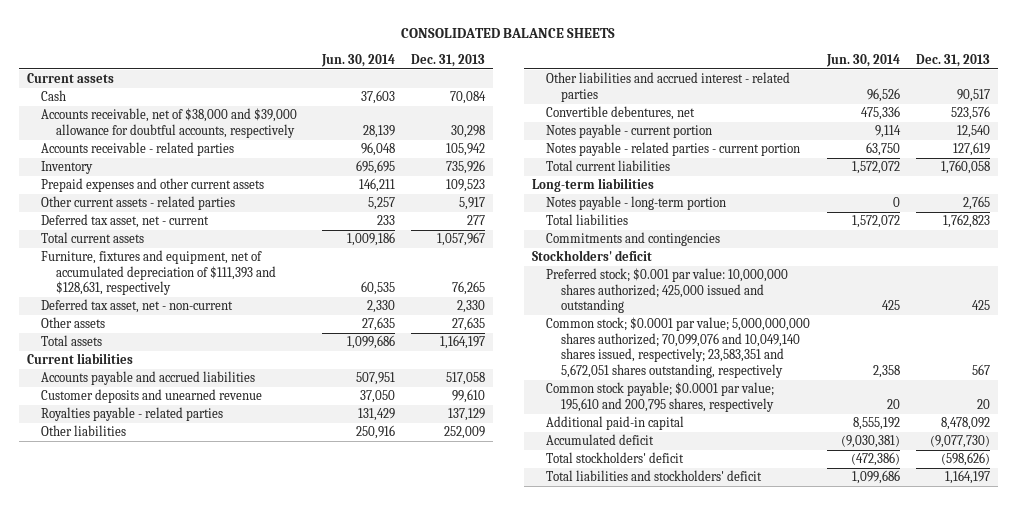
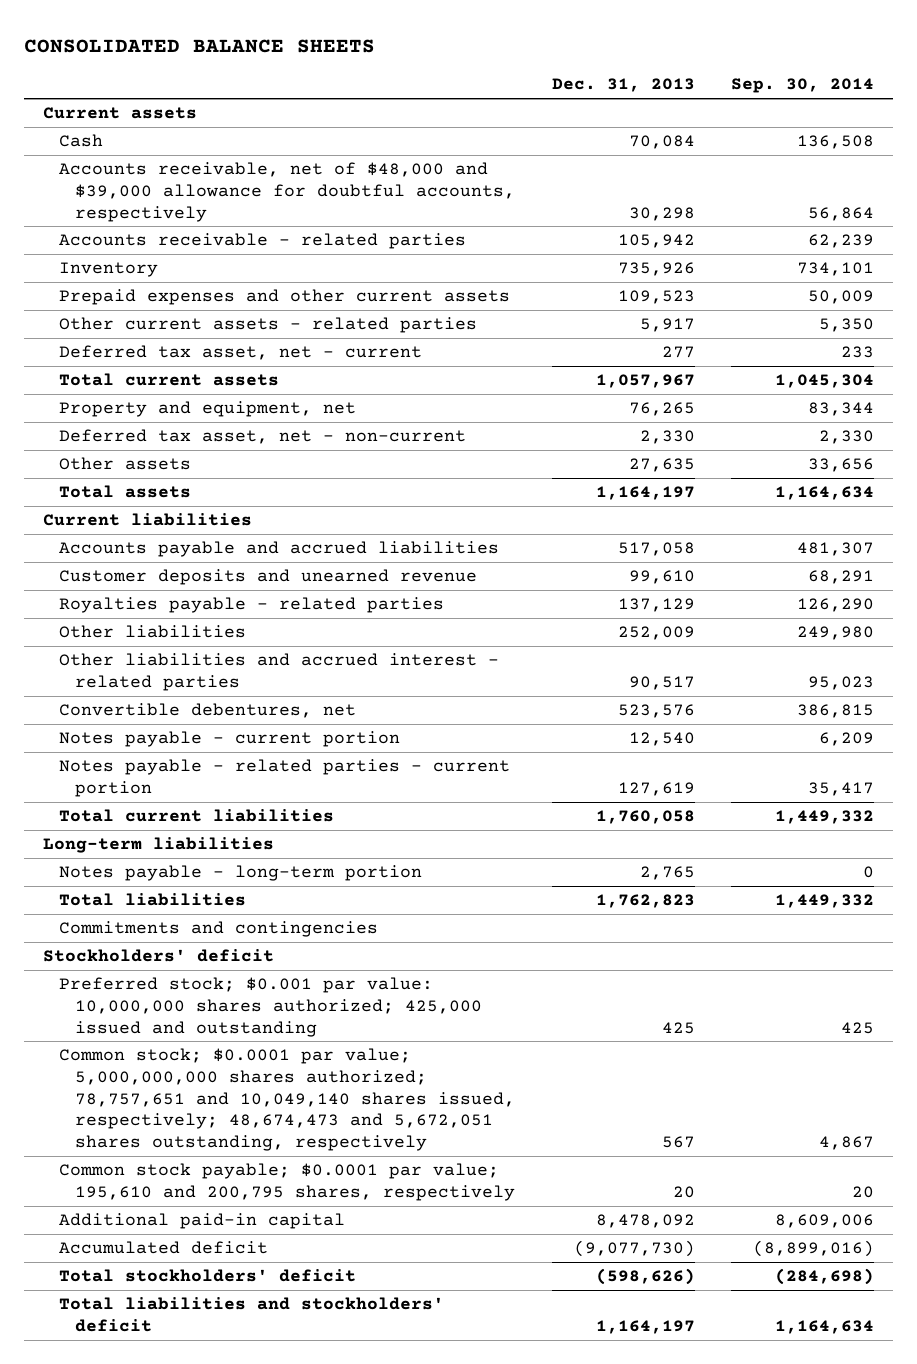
[320,53,395,67] Jun. 30, 2014 -> none
none -> [731,78,875,94] Sep. 30, 2014
[41,108,298,138] Accounts receivable, net of $38,000 and $39,000 allowance for doubtful accounts, respectively -> [58,162,515,222] Accounts receivable, net of $48,000 and $39,000 allowance for doubtful accounts, respectively
[41,250,276,296] Furniture, fixtures and equipment, net of accumulated depreciation of $111,393 and $128,631, respectively -> [58,401,356,418] Property and equipment, net
[546,317,811,378] Common stock; $0.0001 par value; 5,000,000,000 shares authorized; 70,099,076 and 10,049,140 shares issued, respectively; 23,583,351 and 5,672,051 shares outstanding, respectively -> [58,1048,515,1152] Common stock; $0.0001 par value; 5,000,000,000 shares authorized; 78,757,651 and 10,049,140 shares issued, respectively; 48,674,473 and 5,672,051 shares outstanding, respectively

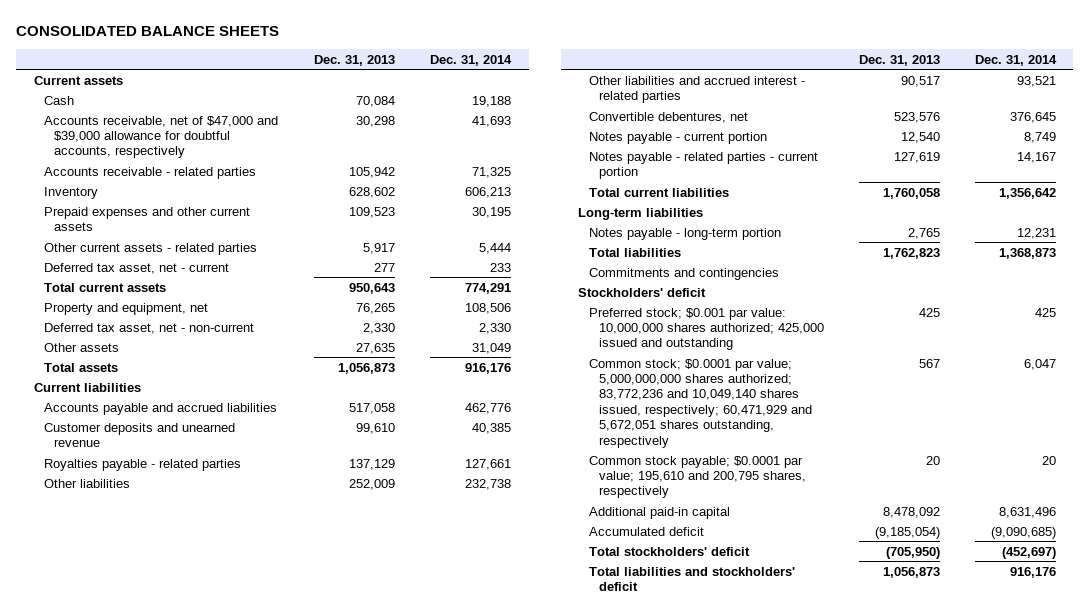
[731,78,875,94] Sep. 30, 2014 -> none
none -> [430,54,513,66] Dec. 31, 2014
[58,162,515,222] Accounts receivable, net of $48,000 and $39,000 allowance for doubtful accounts, respectively -> [43,115,278,159] Accounts receivable, net of $47,000 and $39,000 allowance for doubtful accounts, respectively
[617,262,695,277] 735,926 -> [349,186,396,198] 628,602
[595,374,695,389] 1,057,967 -> [349,282,396,294] 950,643
[595,486,695,501] 1,164,197 -> [338,362,396,374] 1,056,873
[58,1048,515,1152] Common stock; $0.0001 par value; 5,000,000,000 shares authorized; 78,757,651 and 10,049,140 shares issued, respectively; 48,674,473 and 5,672,051 shares outstanding, respectively -> [588,358,812,448] Common stock; $0.0001 par value; 5,000,000,000 shares authorized; 83,772,236 and 10,049,140 shares issued, respectively; 60,471,929 and 5,672,051 shares outstanding, respectively
[573,1240,695,1258] (9,077,730) -> [874,526,940,539] (9,185,054)
[595,1268,695,1286] (598,626) -> [885,546,940,559] (705,950)
[595,1319,695,1334] 1,164,197 -> [882,566,940,578] 1,056,873

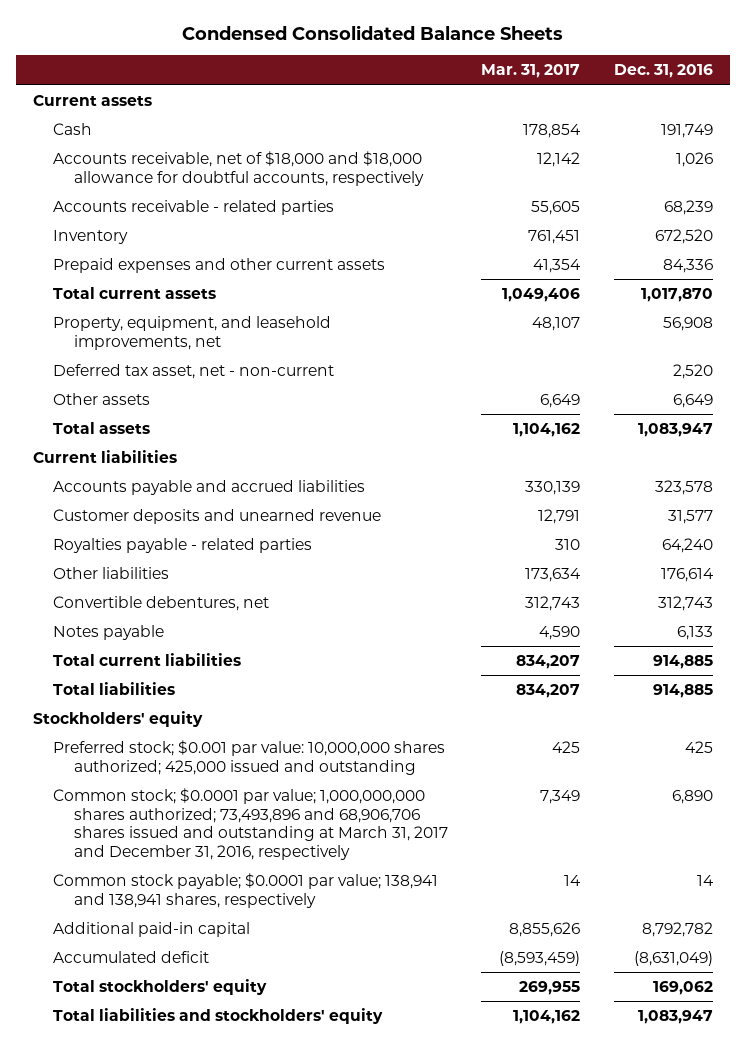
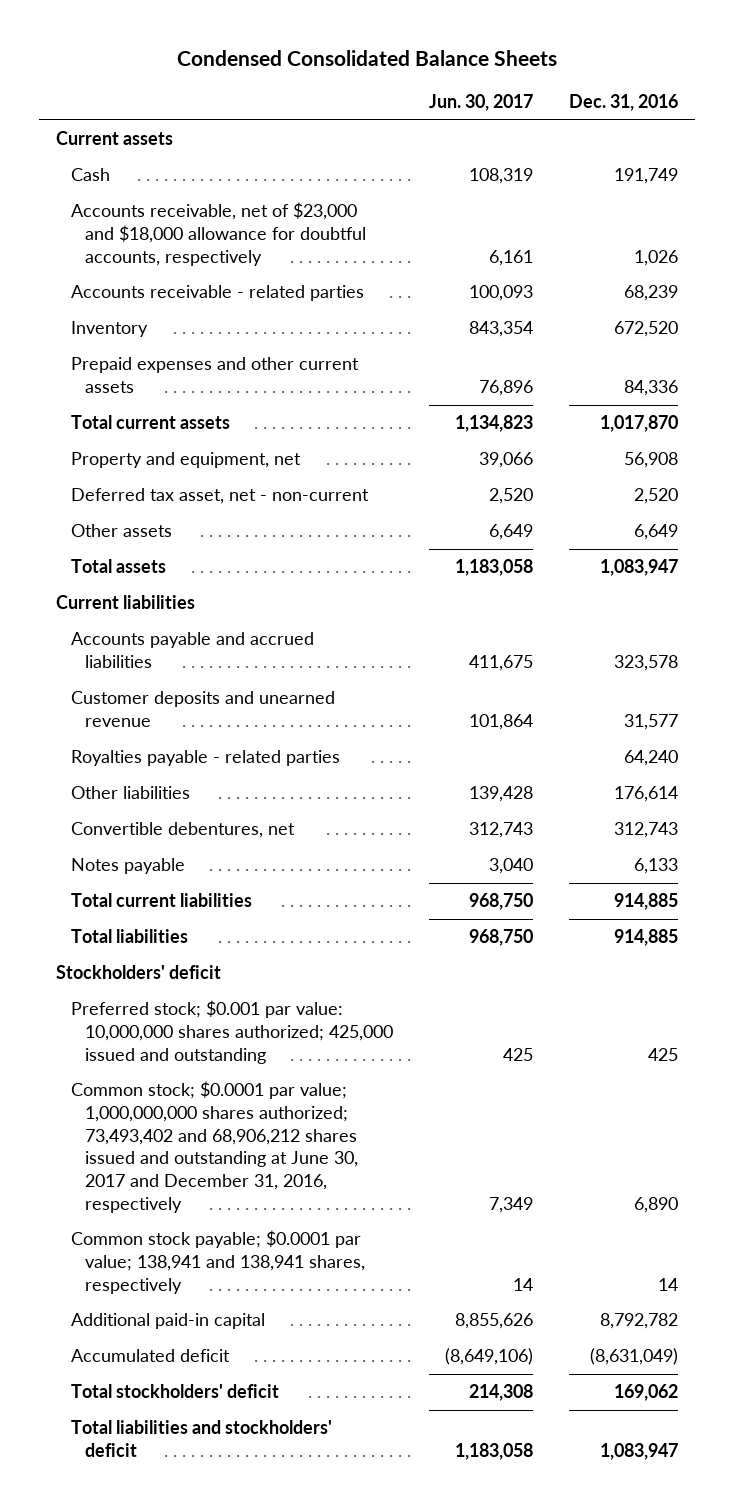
[481,64,581,79] Mar. 31, 2017 -> none
none -> [428,94,533,112] Jun. 30, 2017
[53,151,424,186] Accounts receivable, net of $18,000 and $18,000 allowance for doubtful accounts, respectively -> [70,202,367,266] Accounts receivable, net of $23,000 and $18,000 allowance for doubtful accounts, respectively
[53,316,332,350] Property, equipment, and leasehold improvements, net -> [70,452,301,469] Property and equipment, net
[32,711,203,728] Stockholders' equity -> [56,965,222,980] Stockholders' deficit
[53,788,448,860] Common stock; $0.0001 par value; 1,000,000,000 shares authorized; 73,493,896 and 68,906,706 shares issued and outstanding at March 31, 2017 and December 31, 2016, respectively -> [70,1081,359,1213] Common stock; $0.0001 par value; 1,000,000,000 shares authorized; 73,493,402 and 68,906,212 shares issued and outstanding at June 30, 2017 and December 31, 2016, respectively
[53,979,268,996] Total stockholders' equity -> [70,1384,279,1399] Total stockholders' deficit
[53,1008,384,1025] Total liabilities and stockholders' equity -> [70,1420,332,1458] Total liabilities and stockholders' deficit

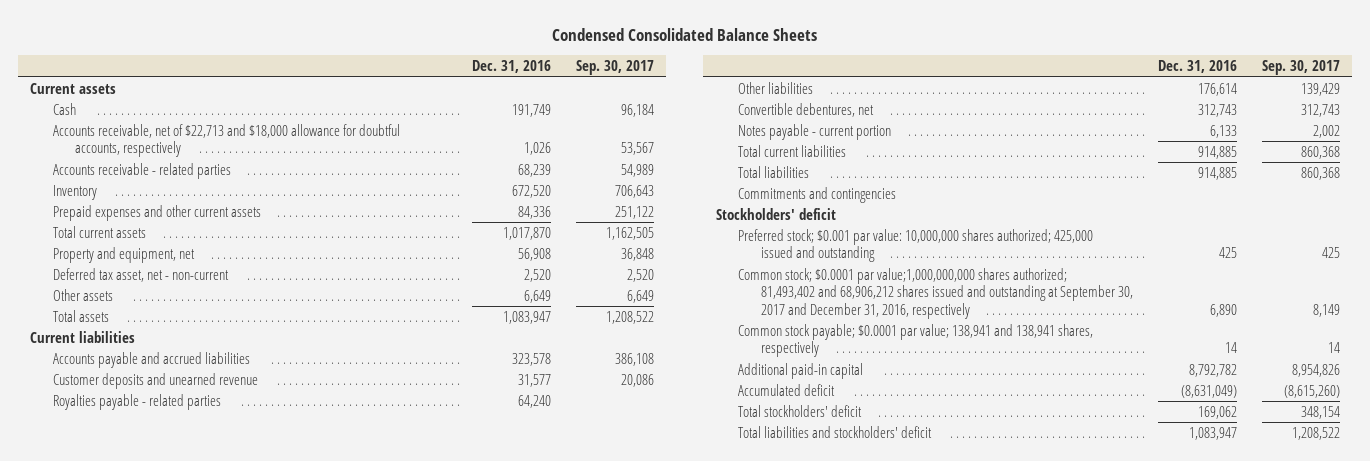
[428,94,533,112] Jun. 30, 2017 -> none
none -> [576,60,655,76] Sep. 30, 2017
[70,202,367,266] Accounts receivable, net of $23,000 and $18,000 allowance for doubtful accounts, respectively -> [52,123,400,158] Accounts receivable, net of $22,713 and $18,000 allowance for doubtful accounts, respectively
[70,858,185,875] Notes payable -> [738,123,892,140] Notes payable - current portion
none -> [738,186,897,203] Commitments and contingencies
[70,1081,359,1213] Common stock; $0.0001 par value; 1,000,000,000 shares authorized; 73,493,402 and 68,906,212 shares issued and outstanding at June 30, 2017 and December 31, 2016, respectively -> [738,267,1133,319] Common stock; $0.0001 par value;1,000,000,000 shares authorized; 81,493,402 and 68,906,212 shares issued and outstanding at September 30, 2017 and December 31, 2016, respectively

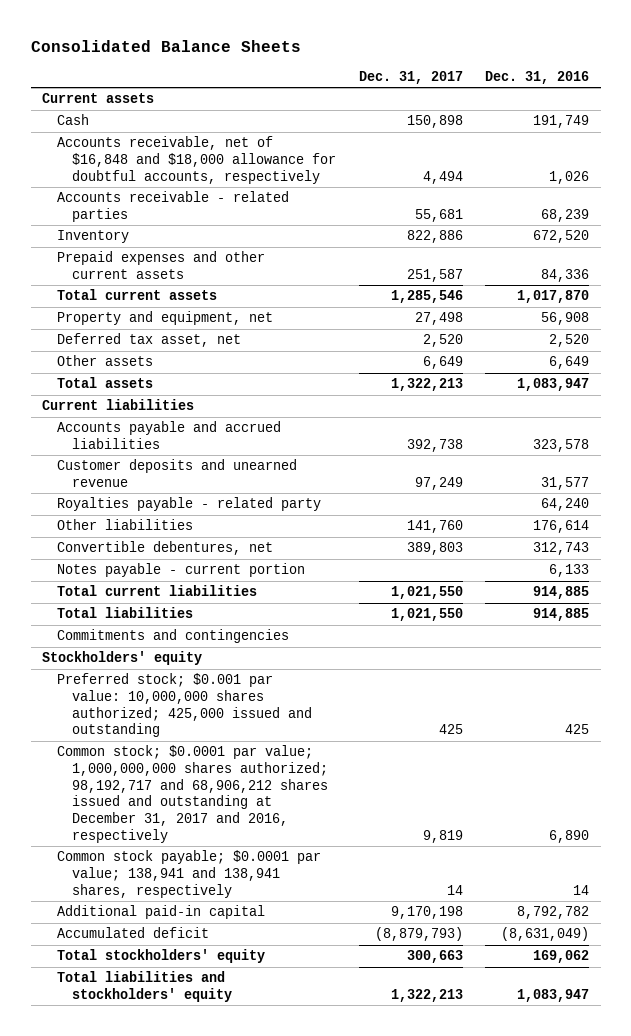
[551,27,817,41] Condensed Consolidated Balance Sheets -> [30,40,301,53] Consolidated Balance Sheets
[576,60,655,76] Sep. 30, 2017 -> none
none -> [358,71,463,85] Dec. 31, 2017
[52,123,400,158] Accounts receivable, net of $22,713 and $18,000 allowance for doubtful accounts, respectively -> [57,136,336,184] Accounts receivable, net of $16,848 and $18,000 allowance for doubtful accounts, respectively
[52,267,229,282] Deferred tax asset, net - non-current -> [57,333,242,348] Deferred tax asset, net
[52,393,221,410] Royalties payable - related parties -> [57,497,322,512] Royalties payable - related party
[715,207,836,220] Stockholders' deficit -> [42,651,203,666] Stockholders' equity
[738,267,1133,319] Common stock; $0.0001 par value;1,000,000,000 shares authorized; 81,493,402 and 68,906,212 shares issued and outstanding at September 30, 2017 and December 31, 2016, respectively -> [57,745,328,843] Common stock; $0.0001 par value; 1,000,000,000 shares authorized; 98,192,717 and 68,906,212 shares issued and outstanding at December 31, 2017 and 2016, respectively
[738,404,863,417] Total stockholders' deficit -> [57,949,266,964] Total stockholders' equity
[738,425,933,438] Total liabilities and stockholders' deficit -> [57,971,232,1003] Total liabilities and stockholders' equity

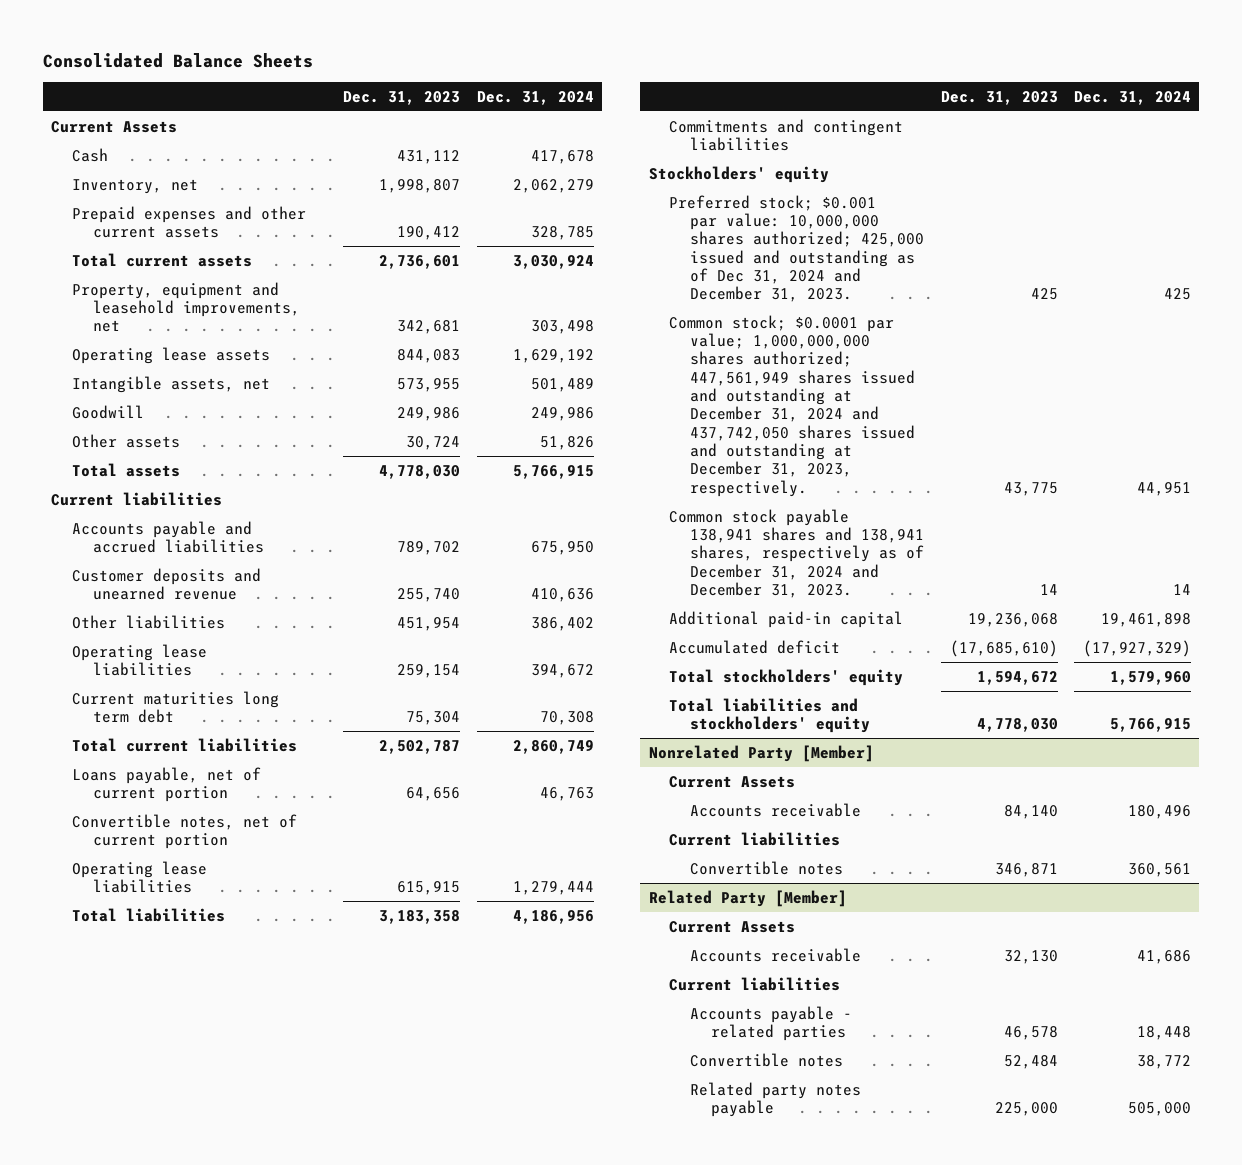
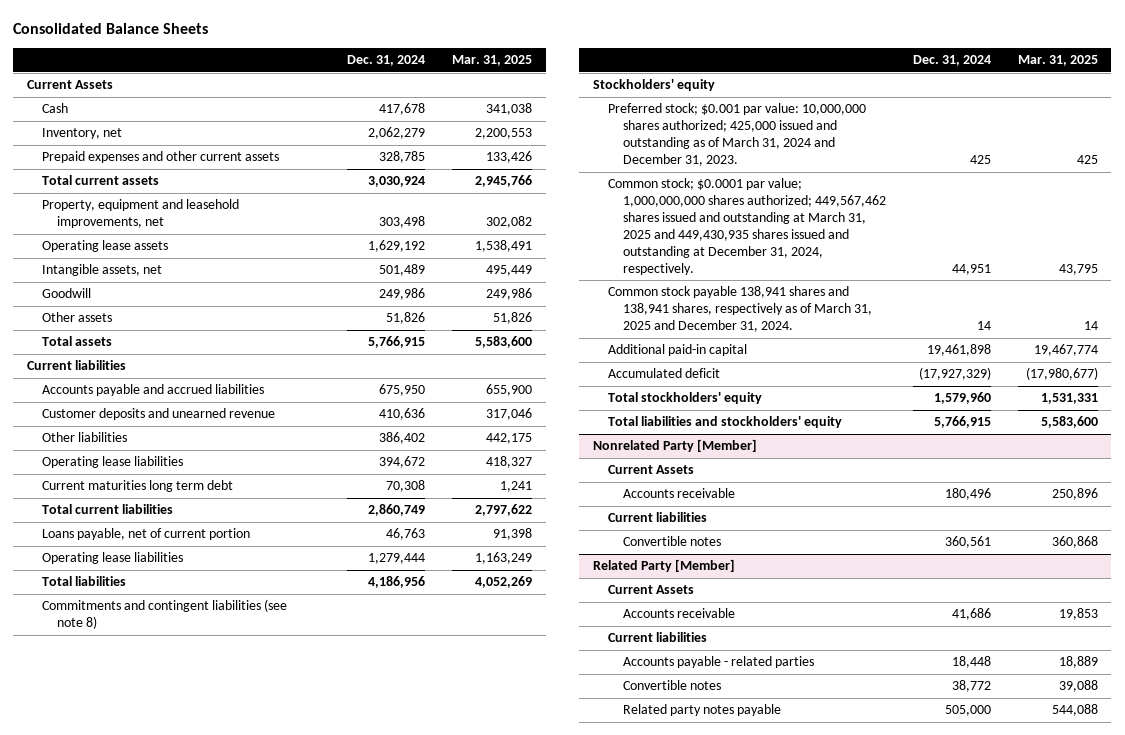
[343,90,461,105] Dec. 31, 2023 -> none
none -> [452,55,533,67] Mar. 31, 2025
[72,813,298,850] Convertible notes, net of current portion -> none
[669,118,904,152] Commitments and contingent liabilities -> [42,599,288,630] Commitments and contingent liabilities (see note 8)
[669,194,925,303] Preferred stock; $0.001 par value: 10,000,000 shares authorized; 425,000 issued and outstanding as of Dec 31, 2024 and December 31, 2023. -> [607,103,866,166] Preferred stock; $0.001 par value: 10,000,000 shares authorized; 425,000 issued and outstanding as of March 31, 2024 and December 31, 2023.
[669,314,916,497] Common stock; $0.0001 par value; 1,000,000,000 shares authorized; 447,561,949 shares issued and outstanding at December 31, 2024 and 437,742,050 shares issued and outstanding at December 31, 2023, respectively. -> [607,178,887,275] Common stock; $0.0001 par value; 1,000,000,000 shares authorized; 449,567,462 shares issued and outstanding at March 31, 2025 and 449,430,935 shares issued and outstanding at December 31, 2024, respectively.
[669,508,925,599] Common stock payable 138,941 shares and 138,941 shares, respectively as of December 31, 2024 and December 31, 2023. -> [607,286,873,333] Common stock payable 138,941 shares and 138,941 shares, respectively as of March 31, 2025 and December 31, 2024.

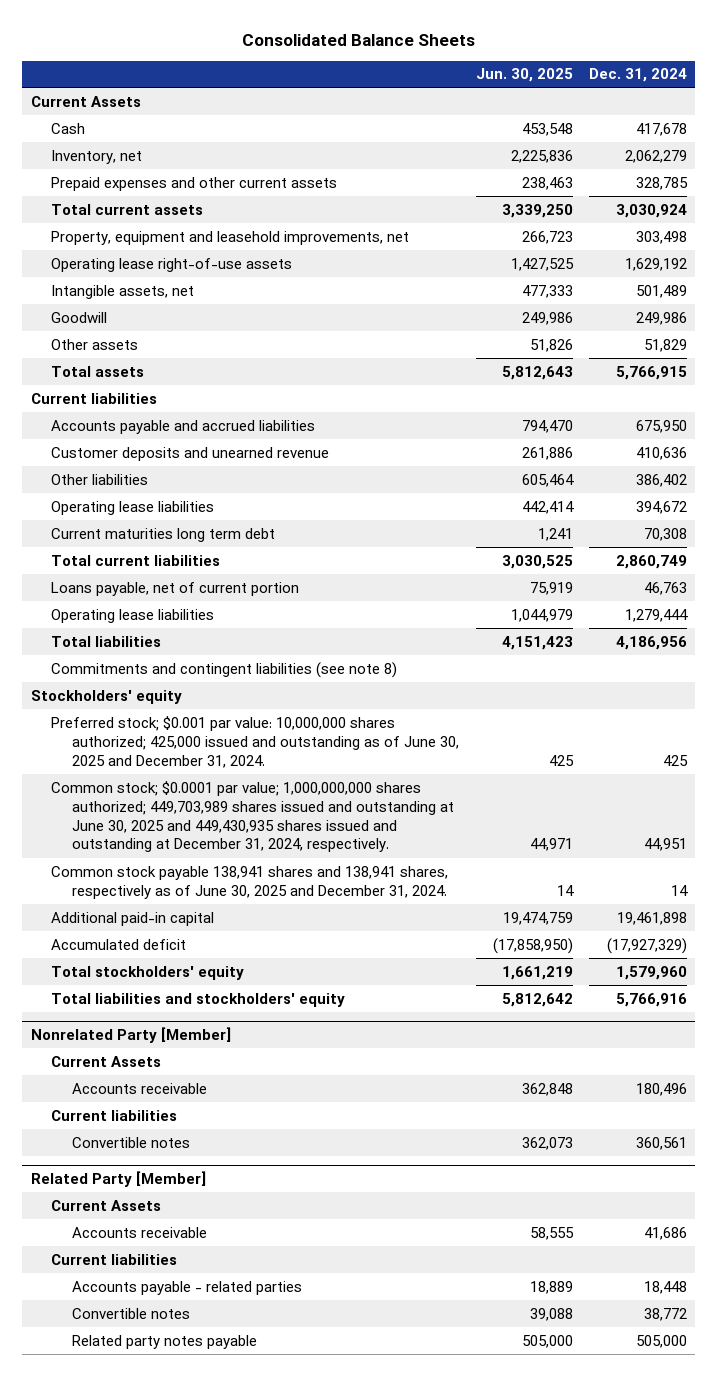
[452,55,533,67] Mar. 31, 2025 -> none
none -> [475,68,573,83] Jun. 30, 2025
[42,240,169,253] Operating lease assets -> [51,257,293,272] Operating lease right-of-use assets
[386,312,426,325] 51,826 -> [643,338,687,352] 51,829
[607,103,866,166] Preferred stock; $0.001 par value: 10,000,000 shares authorized; 425,000 issued and outstanding as of March 31, 2024 and December 31, 2023. -> [51,715,460,768] Preferred stock; $0.001 par value: 10,000,000 shares authorized; 425,000 issued and outstanding as of June 30, 2025 and December 31, 2024.
[607,178,887,275] Common stock; $0.0001 par value; 1,000,000,000 shares authorized; 449,567,462 shares issued and outstanding at March 31, 2025 and 449,430,935 shares issued and outstanding at December 31, 2024, respectively. -> [51,780,455,853] Common stock; $0.0001 par value; 1,000,000,000 shares authorized; 449,703,989 shares issued and outstanding at June 30, 2025 and 449,430,935 shares issued and outstanding at December 31, 2024, respectively.
[607,286,873,333] Common stock payable 138,941 shares and 138,941 shares, respectively as of March 31, 2025 and December 31, 2024. -> [51,865,449,899] Common stock payable 138,941 shares and 138,941 shares, respectively as of June 30, 2025 and December 31, 2024.
[934,416,992,429] 5,766,915 -> [615,992,687,1007] 5,766,916

